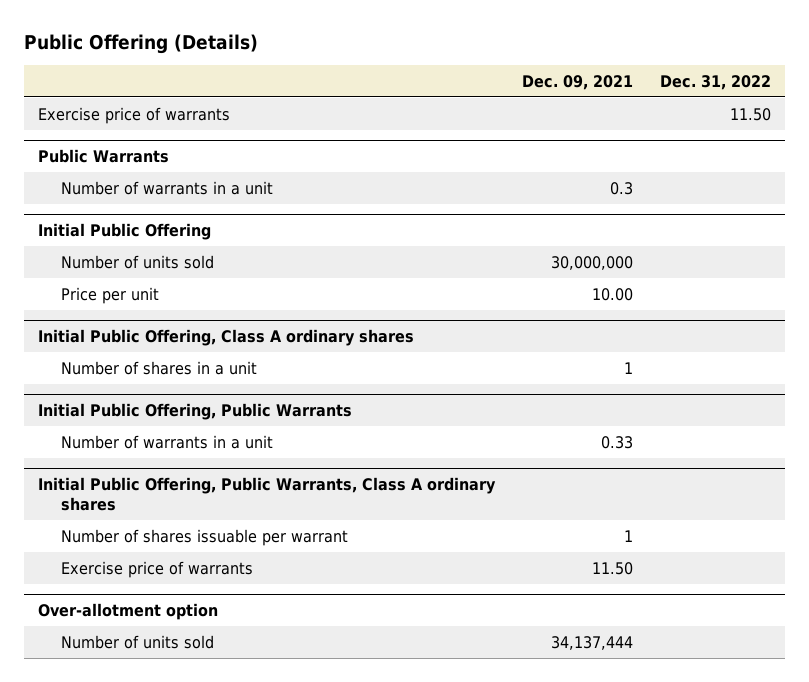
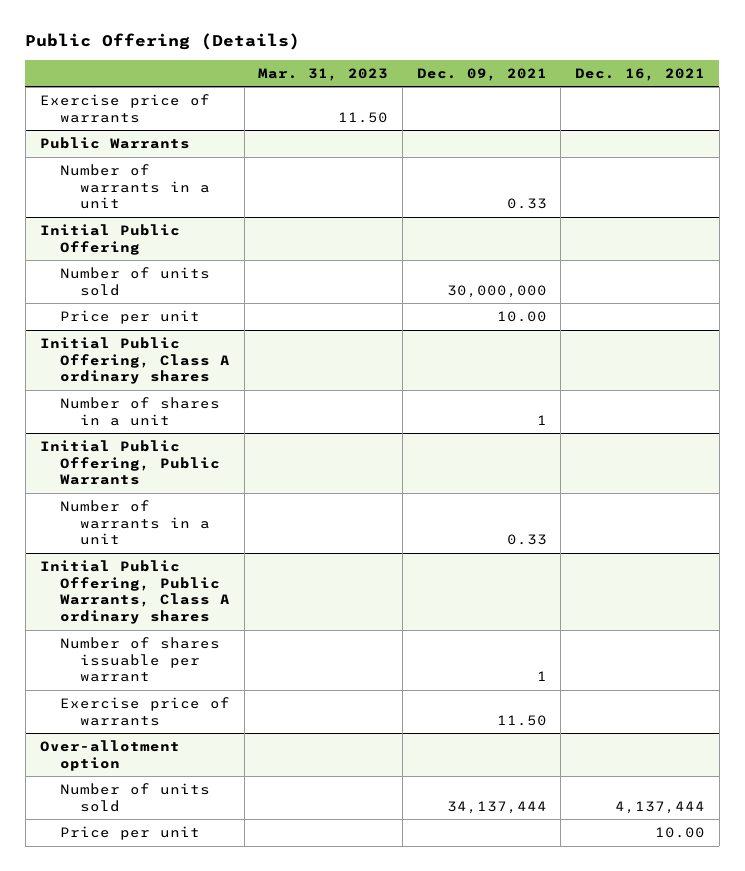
[660,74,772,90] Dec. 31, 2022 -> none
none -> [258,67,389,81] Mar. 31, 2023
none -> [574,67,705,81] Dec. 16, 2021
[609,181,633,195] 0.3 -> [506,198,547,210] 0.33
none -> [59,825,200,840] Price per unit

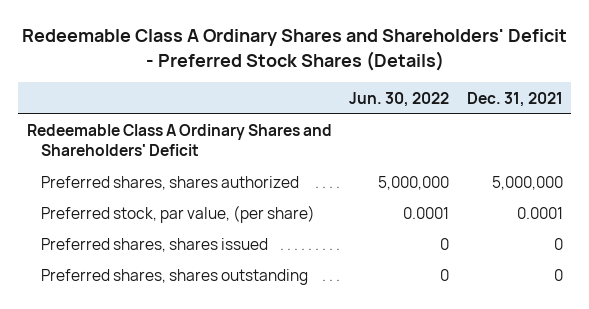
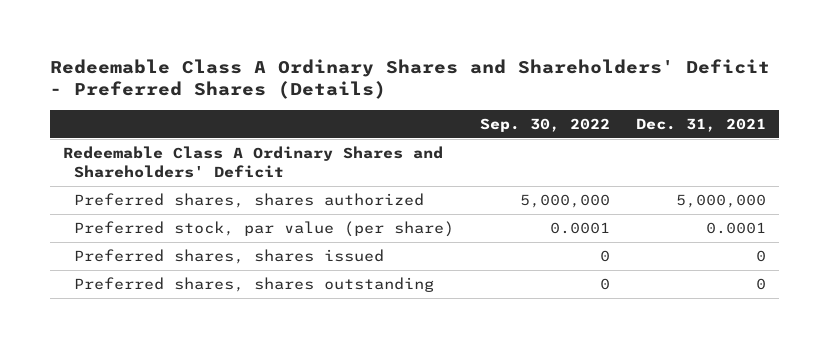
[21,29,567,71] Redeemable Class A Ordinary Shares and Shareholders' Deficit - Preferred Stock Shares (Details) -> [49,58,770,100] Redeemable Class A Ordinary Shares and Shareholders' Deficit - Preferred Shares (Details)
[349,91,450,107] Jun. 30, 2022 -> none
none -> [479,118,610,133] Sep. 30, 2022
[40,205,315,224] Preferred stock, par value, (per share) -> [73,220,454,237] Preferred stock, par value (per share)

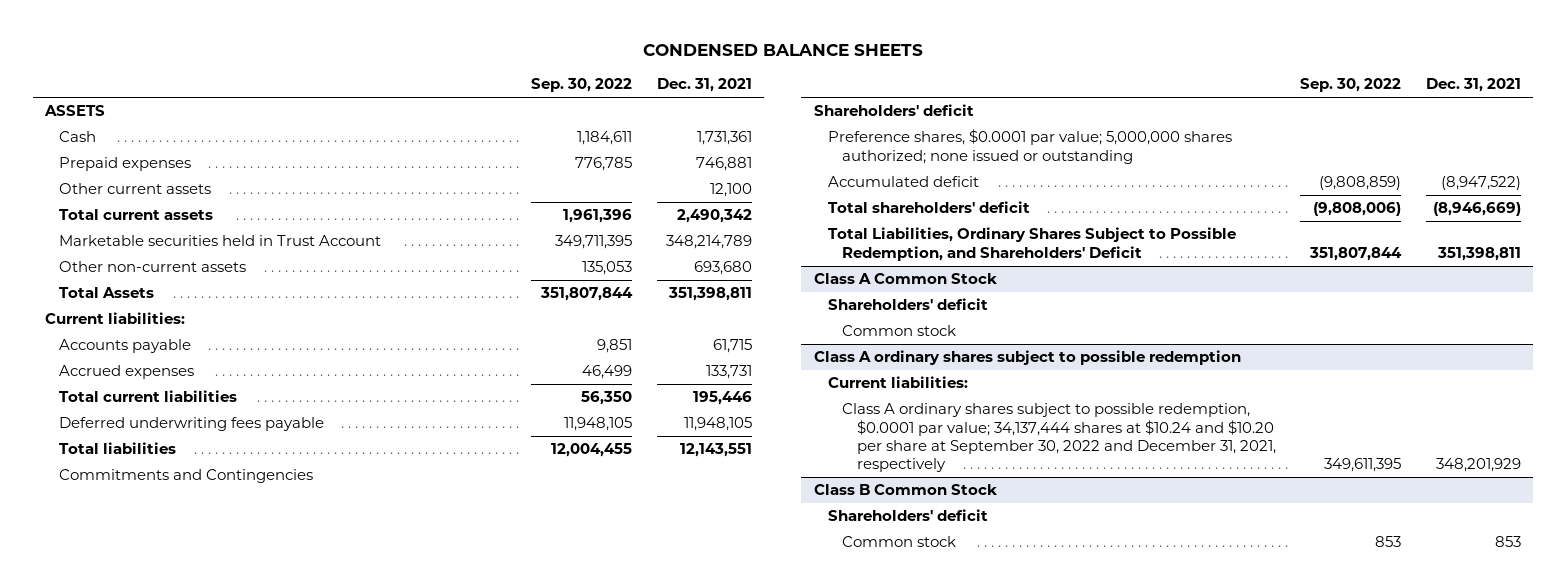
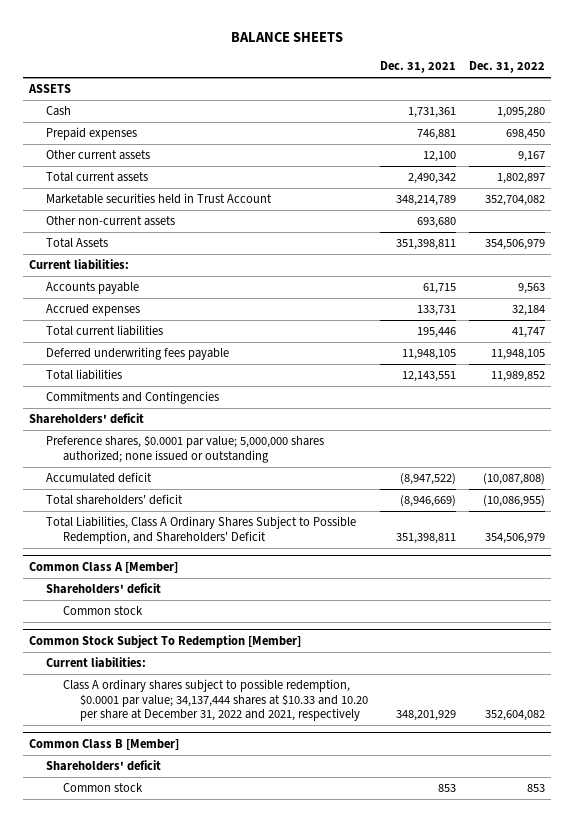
[642,43,923,56] CONDENSED BALANCE SHEETS -> [231,32,344,43] BALANCE SHEETS
[531,78,633,93] Sep. 30, 2022 -> none
none -> [468,61,545,74] Dec. 31, 2022
[828,227,1237,261] Total Liabilities, Ordinary Shares Subject to Possible Redemption, and Shareholders' Deficit -> [46,516,357,544] Total Liabilities, Class A Ordinary Shares Subject to Possible Redemption, and Shareholders' Deficit
[813,273,997,285] Class A Common Stock -> [29,561,179,573] Common Class A [Member]
[813,350,1241,366] Class A ordinary shares subject to possible redemption -> [29,634,302,648] Common Stock Subject To Redemption [Member]
[842,403,1276,473] Class A ordinary shares subject to possible redemption, $0.0001 par value; 34,137,444 shares at $10.24 and $10.20 per share at September 30, 2022 and December 31, 2021, respectively -> [62,679,368,722] Class A ordinary shares subject to possible redemption, $0.0001 par value; 34,137,444 shares at $10.33 and 10.20 per share at December 31, 2022 and 2021, respectively
[813,484,997,496] Class B Common Stock -> [29,738,180,750] Common Class B [Member]

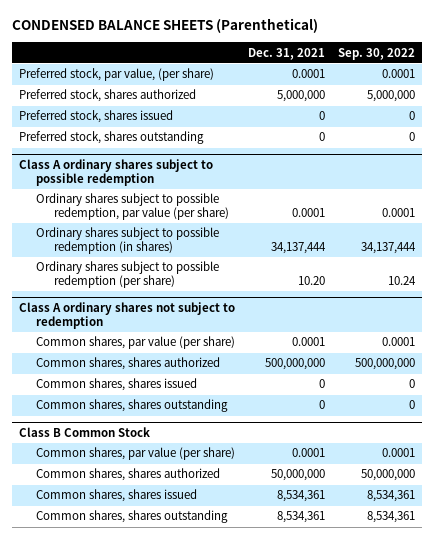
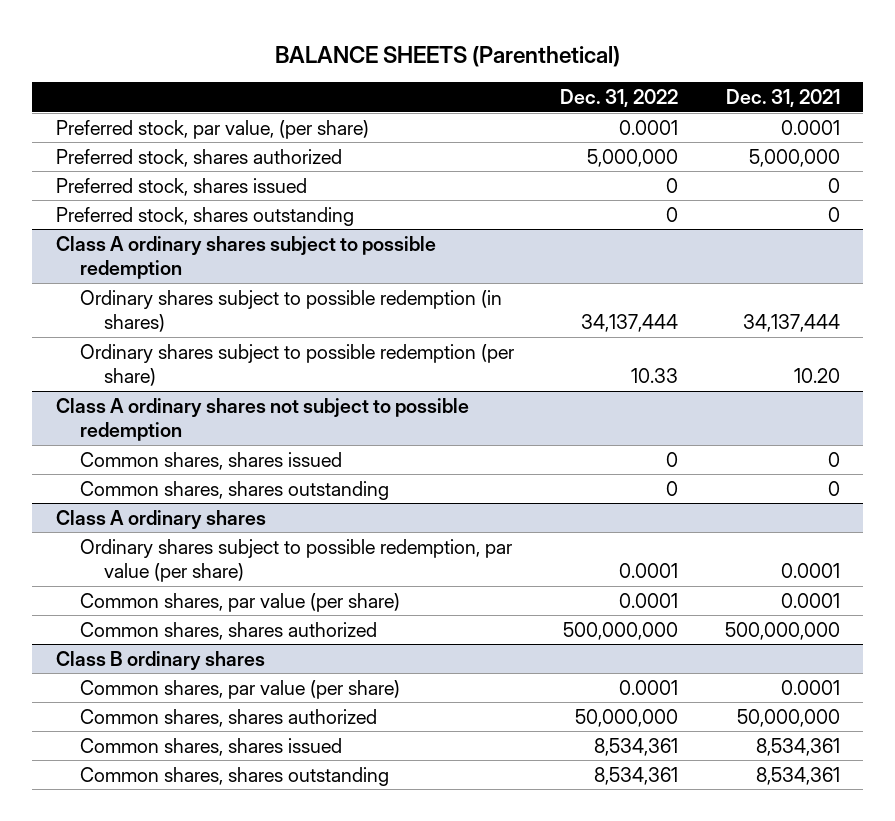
[12,18,319,34] CONDENSED BALANCE SHEETS (Parenthetical) -> [274,45,620,67] BALANCE SHEETS (Parenthetical)
[338,47,416,60] Sep. 30, 2022 -> none
none -> [560,88,679,107] Dec. 31, 2022
[36,193,229,220] Ordinary shares subject to possible redemption, par value (per share) -> none
[36,336,236,350] Common shares, par value (per share) -> none
[36,357,221,371] Common shares, shares authorized -> none
[18,302,235,329] Class A ordinary shares not subject to redemption -> [55,397,469,442] Class A ordinary shares not subject to possible redemption
[18,427,150,438] Class B Common Stock -> none
none -> [55,509,266,529] Class A ordinary shares
none -> [79,538,512,583] Ordinary shares subject to possible redemption, par value (per share)
none -> [79,621,377,640] Common shares, shares authorized
none -> [55,650,265,670] Class B ordinary shares
none -> [79,679,400,699] Common shares, par value (per share)

